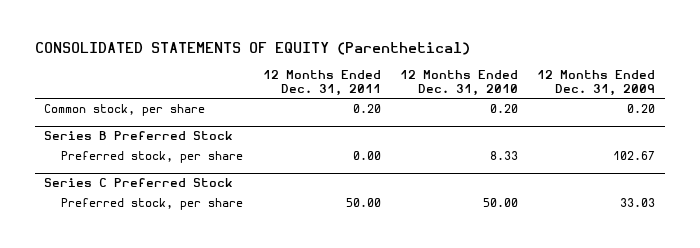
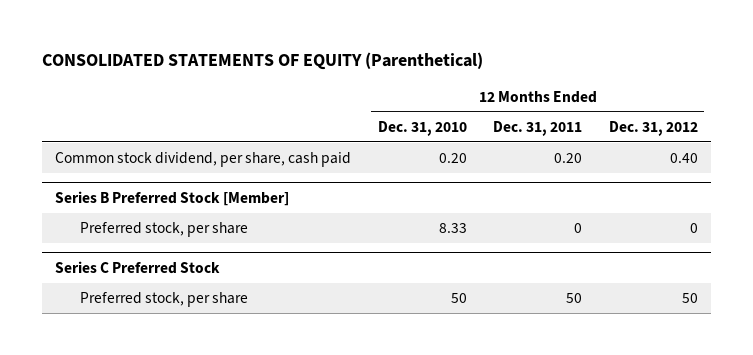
[537,69,656,96] 12 Months Ended Dec. 31, 2009 -> none
none -> [608,121,698,137] Dec. 31, 2012
[44,104,206,117] Common stock, per share -> [55,152,352,168] Common stock dividend, per share, cash paid
[44,131,234,141] Series B Preferred Stock -> [55,190,290,206] Series B Preferred Stock [Member]
[352,151,381,161] 0.00 -> [574,223,583,234] 0
[345,198,381,208] 50.00 -> [566,293,583,304] 50
[482,198,518,208] 50.00 -> [450,293,467,304] 50

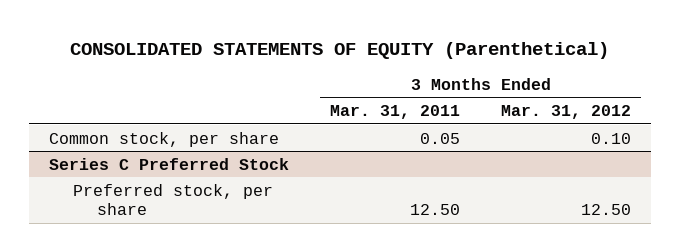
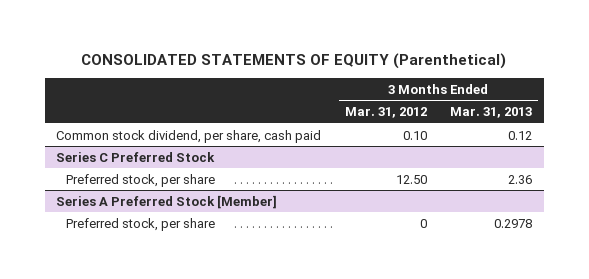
[330,104,461,119] Mar. 31, 2011 -> none
none -> [450,106,533,118] Mar. 31, 2013
[49,131,280,147] Common stock, per share -> [56,129,322,143] Common stock dividend, per share, cash paid
none -> [56,194,278,209] Series A Preferred Stock [Member]
none -> [66,217,216,231] Preferred stock, per share

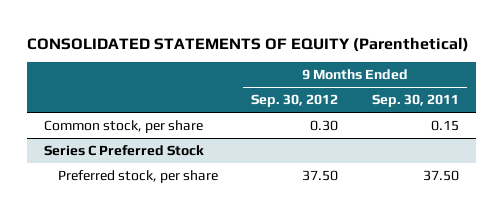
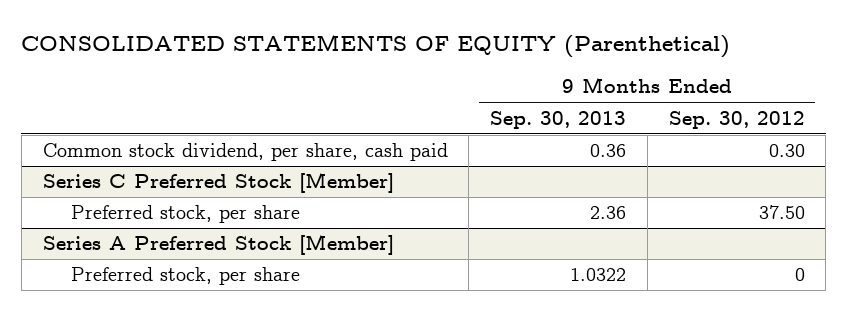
[371,94,459,108] Sep. 30, 2011 -> none
none -> [490,110,627,129] Sep. 30, 2013
[43,119,203,133] Common stock, per share -> [42,143,448,162] Common stock dividend, per share, cash paid
[43,144,204,156] Series C Preferred Stock -> [42,172,394,194] Series C Preferred Stock [Member]
none -> [42,234,394,256] Series A Preferred Stock [Member]
none -> [71,267,301,286] Preferred stock, per share

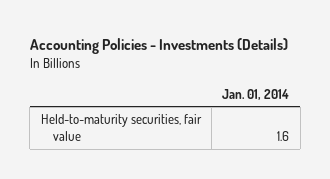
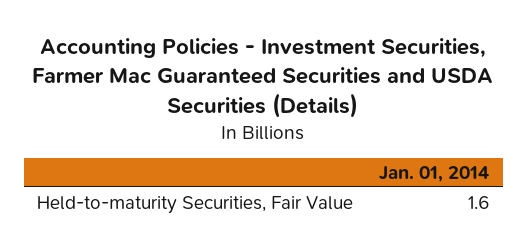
[29,38,288,55] Accounting Policies - Investments (Details) -> [32,37,494,118] Accounting Policies - Investment Securities, Farmer Mac Guaranteed Securities and USDA Securities (Details)
[40,114,202,142] Held-to-maturity securities, fair value -> [37,195,354,214] Held-to-maturity Securities, Fair Value

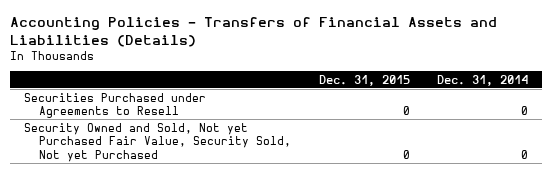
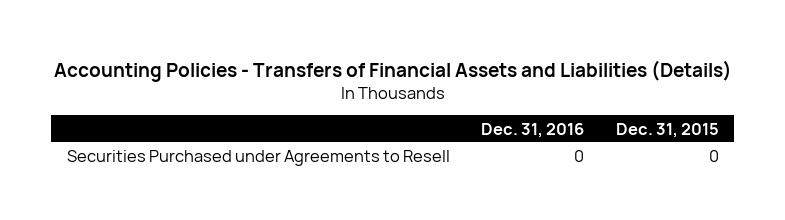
[437,74,529,86] Dec. 31, 2014 -> none
none -> [481,122,585,138] Dec. 31, 2016
[23,122,291,163] Security Owned and Sold, Not yet Purchased Fair Value, Security Sold, Not yet Purchased -> none

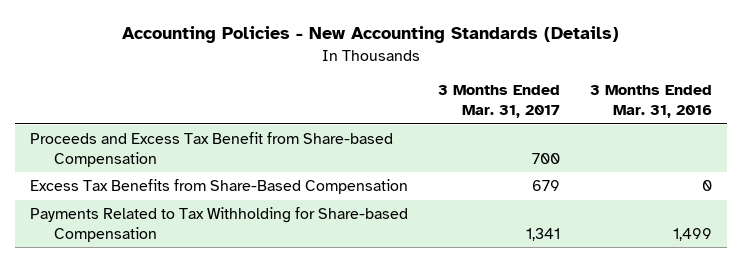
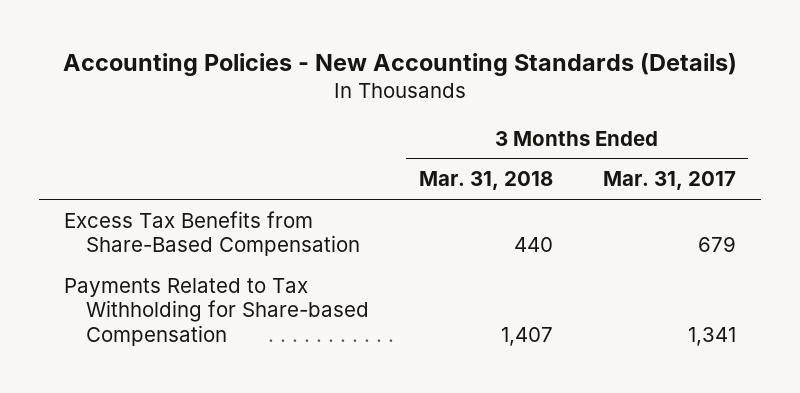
[590,85,713,118] 3 Months Ended Mar. 31, 2016 -> none
none -> [418,171,553,191] Mar. 31, 2018
[30,132,394,167] Proceeds and Excess Tax Benefit from Share-based Compensation -> none

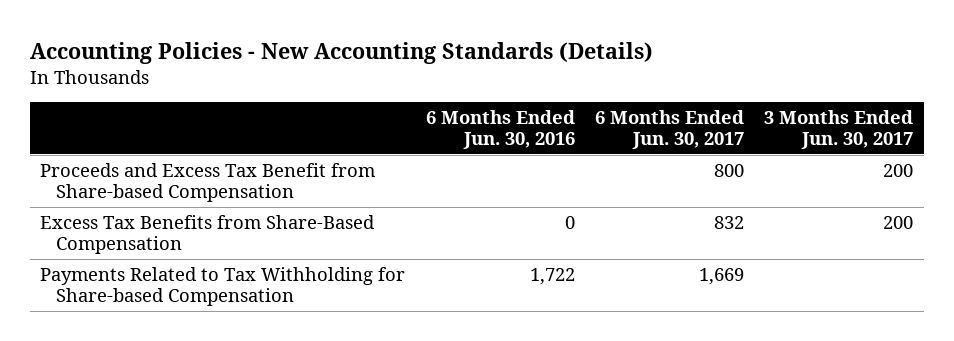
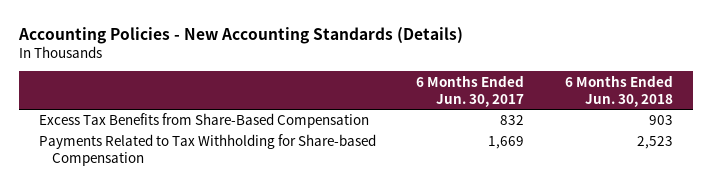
[425,109,575,150] 6 Months Ended Jun. 30, 2016 -> none
[764,109,914,150] 3 Months Ended Jun. 30, 2017 -> none
none -> [564,74,673,107] 6 Months Ended Jun. 30, 2018
[40,162,376,203] Proceeds and Excess Tax Benefit from Share-based Compensation -> none

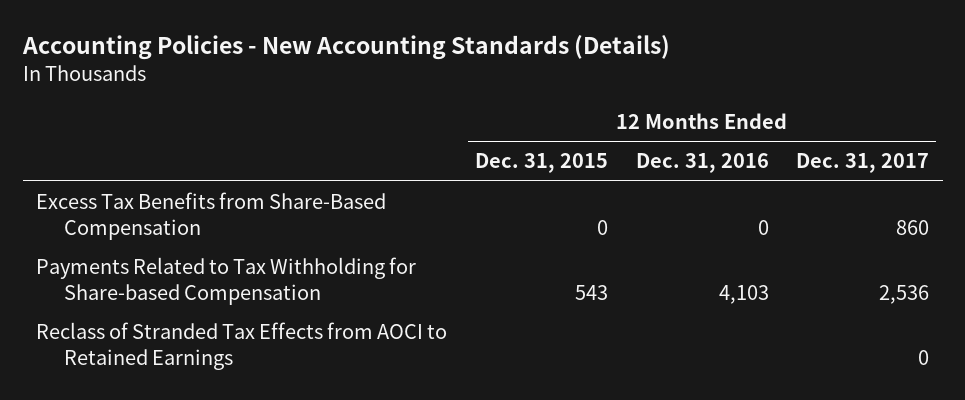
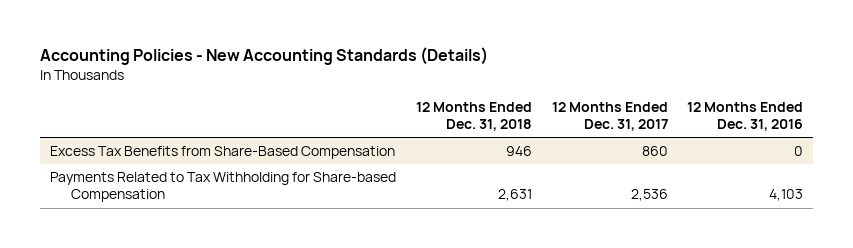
[474,153,608,174] Dec. 31, 2015 -> none
none -> [415,102,532,132] 12 Months Ended Dec. 31, 2018
[36,322,448,370] Reclass of Stranded Tax Effects from AOCI to Retained Earnings -> none

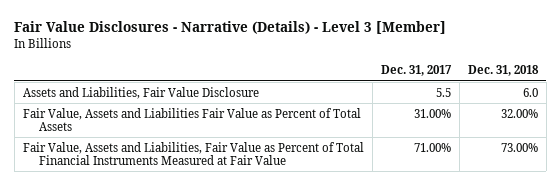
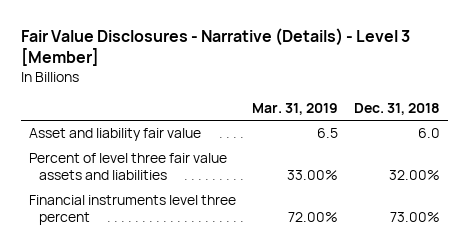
[380,65,452,77] Dec. 31, 2017 -> none
none -> [251,103,338,116] Mar. 31, 2019
[22,86,259,99] Assets and Liabilities, Fair Value Disclosure -> [28,128,201,142] Asset and liability fair value
[22,107,361,132] Fair Value, Assets and Liabilities Fair Value as Percent of Total Assets -> [28,153,227,181] Percent of level three fair value assets and liabilities
[22,141,364,166] Fair Value, Assets and Liabilities, Fair Value as Percent of Total Financial Instruments Measured at Fair Value -> [28,195,236,226] Financial instruments level three percent

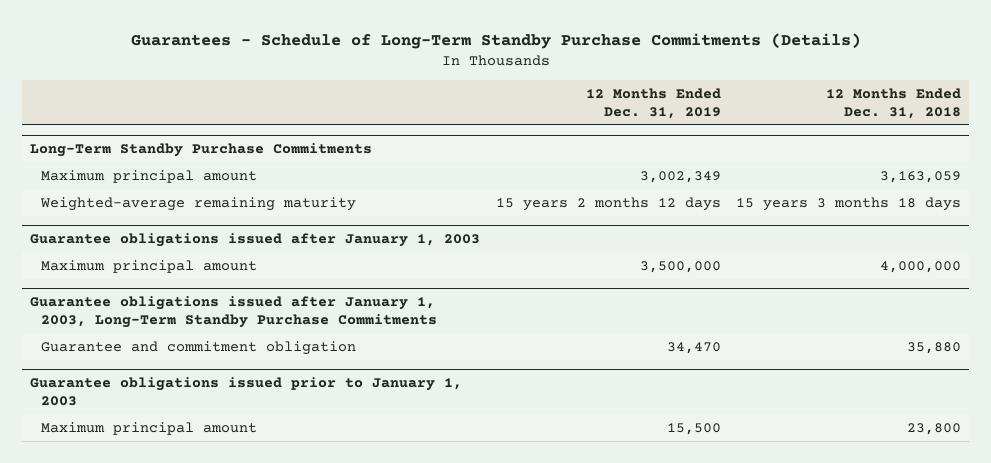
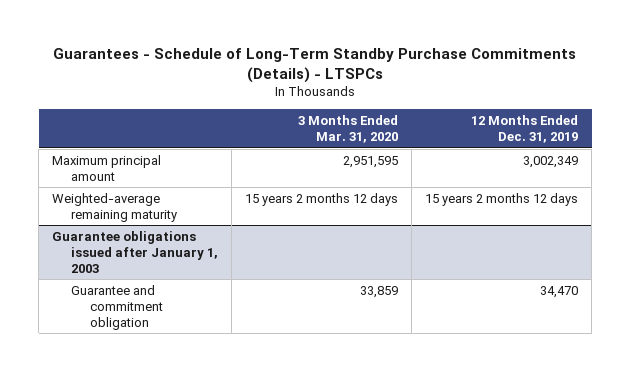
[130,33,861,50] Guarantees - Schedule of Long-Term Standby Purchase Commitments (Details) -> [53,47,577,83] Guarantees - Schedule of Long-Term Standby Purchase Commitments (Details) - LTSPCs
[826,87,962,119] 12 Months Ended Dec. 31, 2018 -> none
none -> [298,115,399,144] 3 Months Ended Mar. 31, 2020
[30,142,373,157] Long-Term Standby Purchase Commitments -> none
[40,259,257,273] Maximum principal amount -> none
[30,295,437,329] Guarantee obligations issued after January 1, 2003, Long-Term Standby Purchase Commitments -> none
[30,376,463,407] Guarantee obligations issued prior to January 1, 2003 -> none
[40,421,257,435] Maximum principal amount -> none

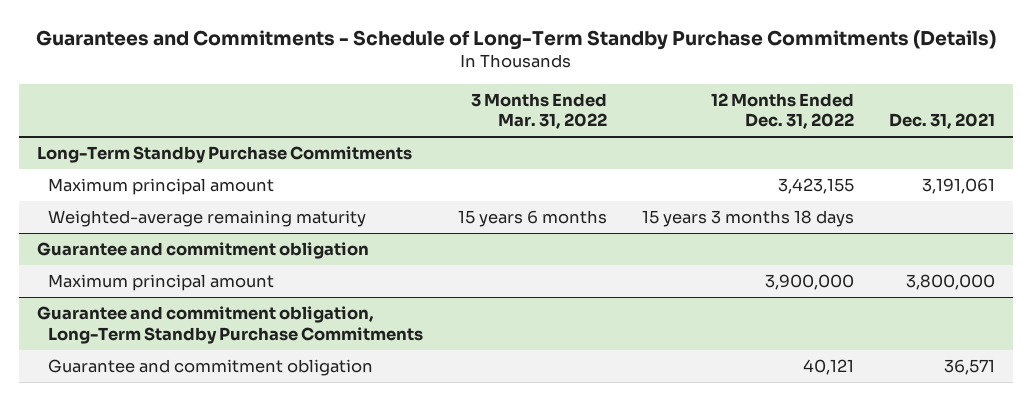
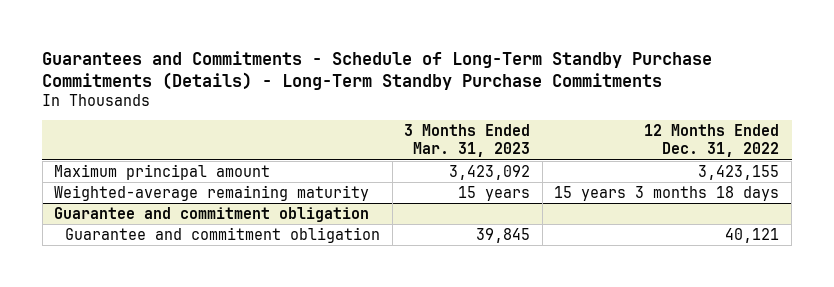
[36,29,997,50] Guarantees and Commitments - Schedule of Long-Term Standby Purchase Commitments (Details) -> [42,50,713,90] Guarantees and Commitments - Schedule of Long-Term Standby Purchase Commitments (Details) - Long-Term Standby Purchase Commitments
[471,92,608,130] 3 Months Ended Mar. 31, 2022 -> none
[889,113,996,130] Dec. 31, 2021 -> none
none -> [404,124,531,158] 3 Months Ended Mar. 31, 2023
[36,146,412,164] Long-Term Standby Purchase Commitments -> none
[48,274,275,292] Maximum principal amount -> none
[36,306,424,344] Guarantee and commitment obligation, Long-Term Standby Purchase Commitments -> none

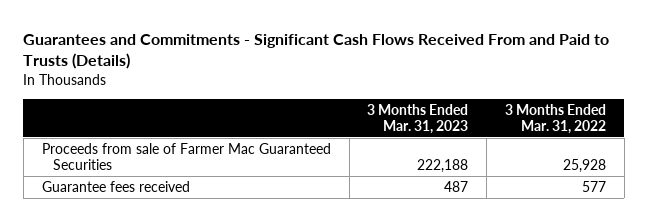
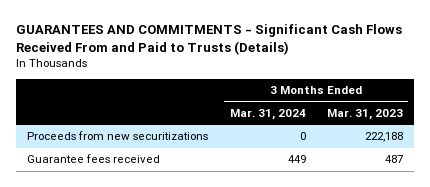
[23,33,610,70] Guarantees and Commitments - Significant Cash Flows Received From and Paid to Trusts (Details) -> [16,24,403,56] GUARANTEES AND COMMITMENTS - Significant Cash Flows Received From and Paid to Trusts (Details)
[504,103,606,134] 3 Months Ended Mar. 31, 2022 -> none
none -> [229,109,306,121] Mar. 31, 2024
[41,143,331,171] Proceeds from sale of Farmer Mac Guaranteed Securities -> [27,131,209,141] Proceeds from new securitizations

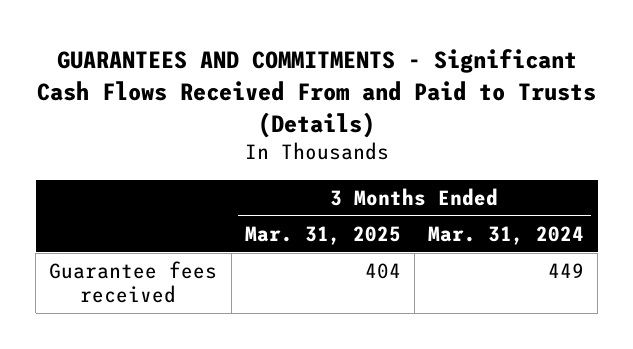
[327,109,404,121] Mar. 31, 2023 -> none
none -> [244,225,401,245] Mar. 31, 2025
[27,131,209,141] Proceeds from new securitizations -> none

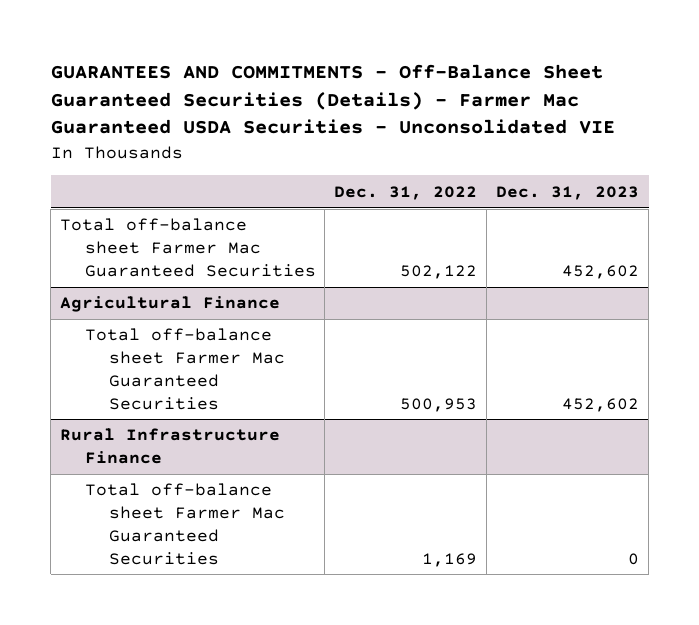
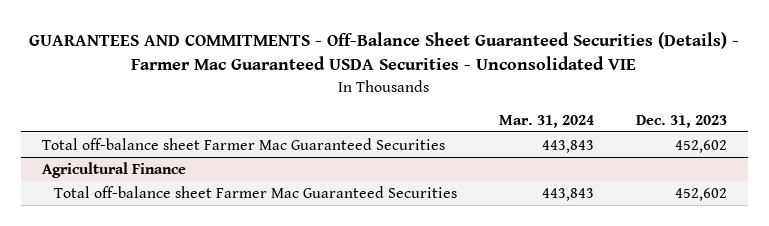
[334,185,478,200] Dec. 31, 2022 -> none
none -> [498,114,594,128] Mar. 31, 2024
[59,428,280,465] Rural Infrastructure Finance -> none
[84,483,286,565] Total off-balance sheet Farmer Mac Guaranteed Securities -> none

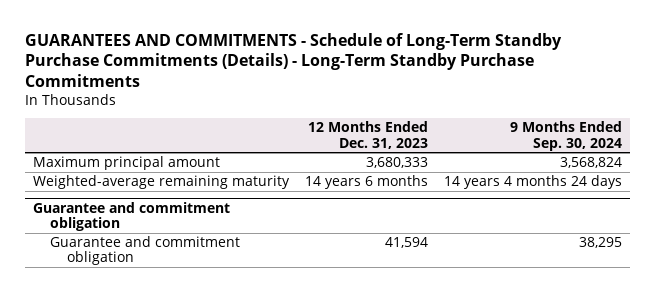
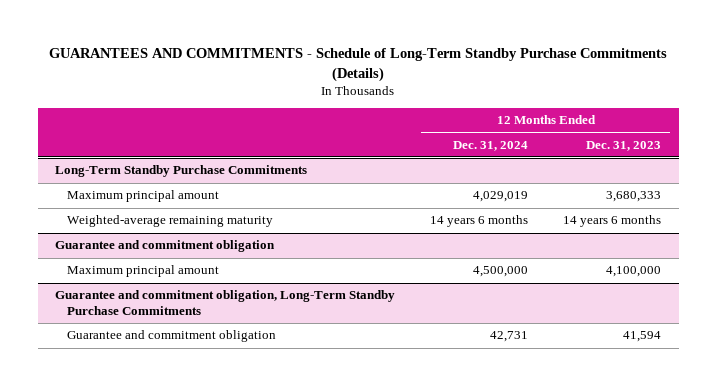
[24,32,562,87] GUARANTEES AND COMMITMENTS - Schedule of Long-Term Standby Purchase Commitments (Details) - Long-Term Standby Purchase Commitments -> [49,47,668,82] GUARANTEES AND COMMITMENTS - Schedule of Long-Term Standby Purchase Commitments (Details)
[509,121,622,151] 9 Months Ended Sep. 30, 2024 -> none
none -> [453,140,529,151] Dec. 31, 2024
none -> [55,165,308,178] Long-Term Standby Purchase Commitments
none -> [67,265,220,278] Maximum principal amount
none -> [55,290,396,315] Guarantee and commitment obligation, Long-Term Standby Purchase Commitments

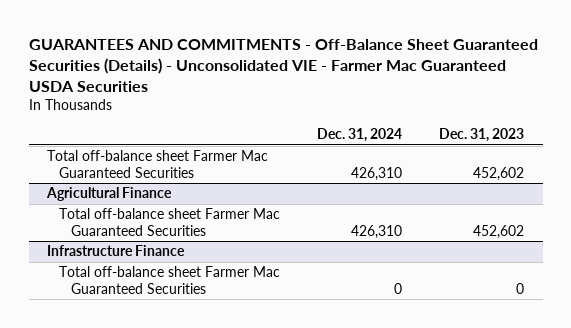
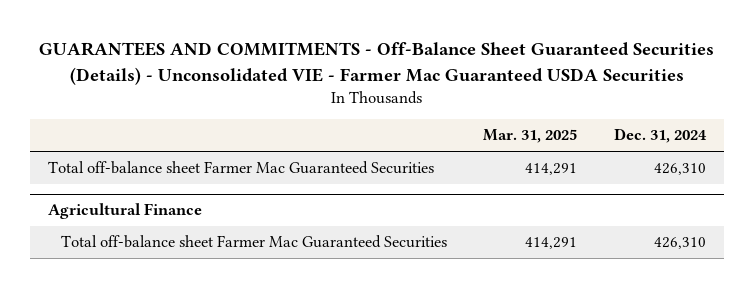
[439,128,525,143] Dec. 31, 2023 -> none
none -> [483,129,578,144] Mar. 31, 2025
[47,245,186,257] Infrastructure Finance -> none
[59,266,281,294] Total off-balance sheet Farmer Mac Guaranteed Securities -> none

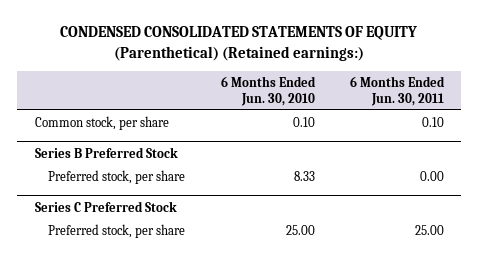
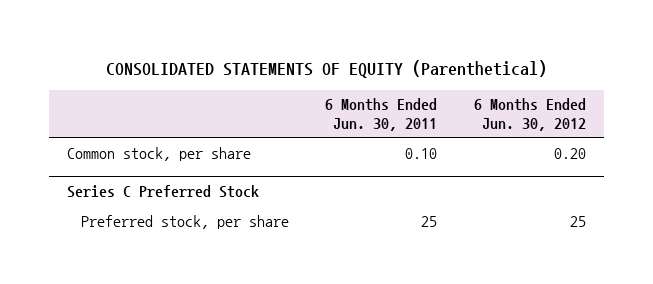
[60,26,418,62] CONDENSED CONSOLIDATED STATEMENTS OF EQUITY (Parenthetical) (Retained earnings:) -> [105,59,547,78] CONSOLIDATED STATEMENTS OF EQUITY (Parenthetical)
[220,76,316,106] 6 Months Ended Jun. 30, 2010 -> none
none -> [473,98,586,131] 6 Months Ended Jun. 30, 2012
[34,146,178,158] Series B Preferred Stock -> none
[48,170,186,185] Preferred stock, per share -> none
[414,225,444,236] 25.00 -> [421,215,438,227] 25

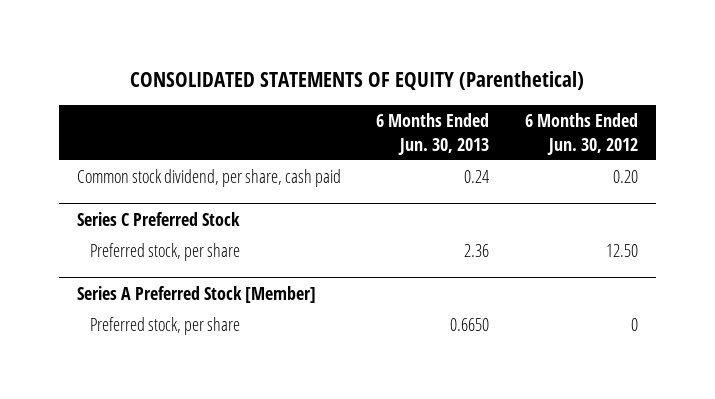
[325,98,438,131] 6 Months Ended Jun. 30, 2011 -> none
none -> [376,113,490,155] 6 Months Ended Jun. 30, 2013
[67,146,252,161] Common stock, per share -> [76,169,341,188] Common stock dividend, per share, cash paid
[569,215,586,227] 25 -> [605,244,638,258] 12.50
none -> [76,285,316,303] Series A Preferred Stock [Member]
none -> [89,317,240,336] Preferred stock, per share

